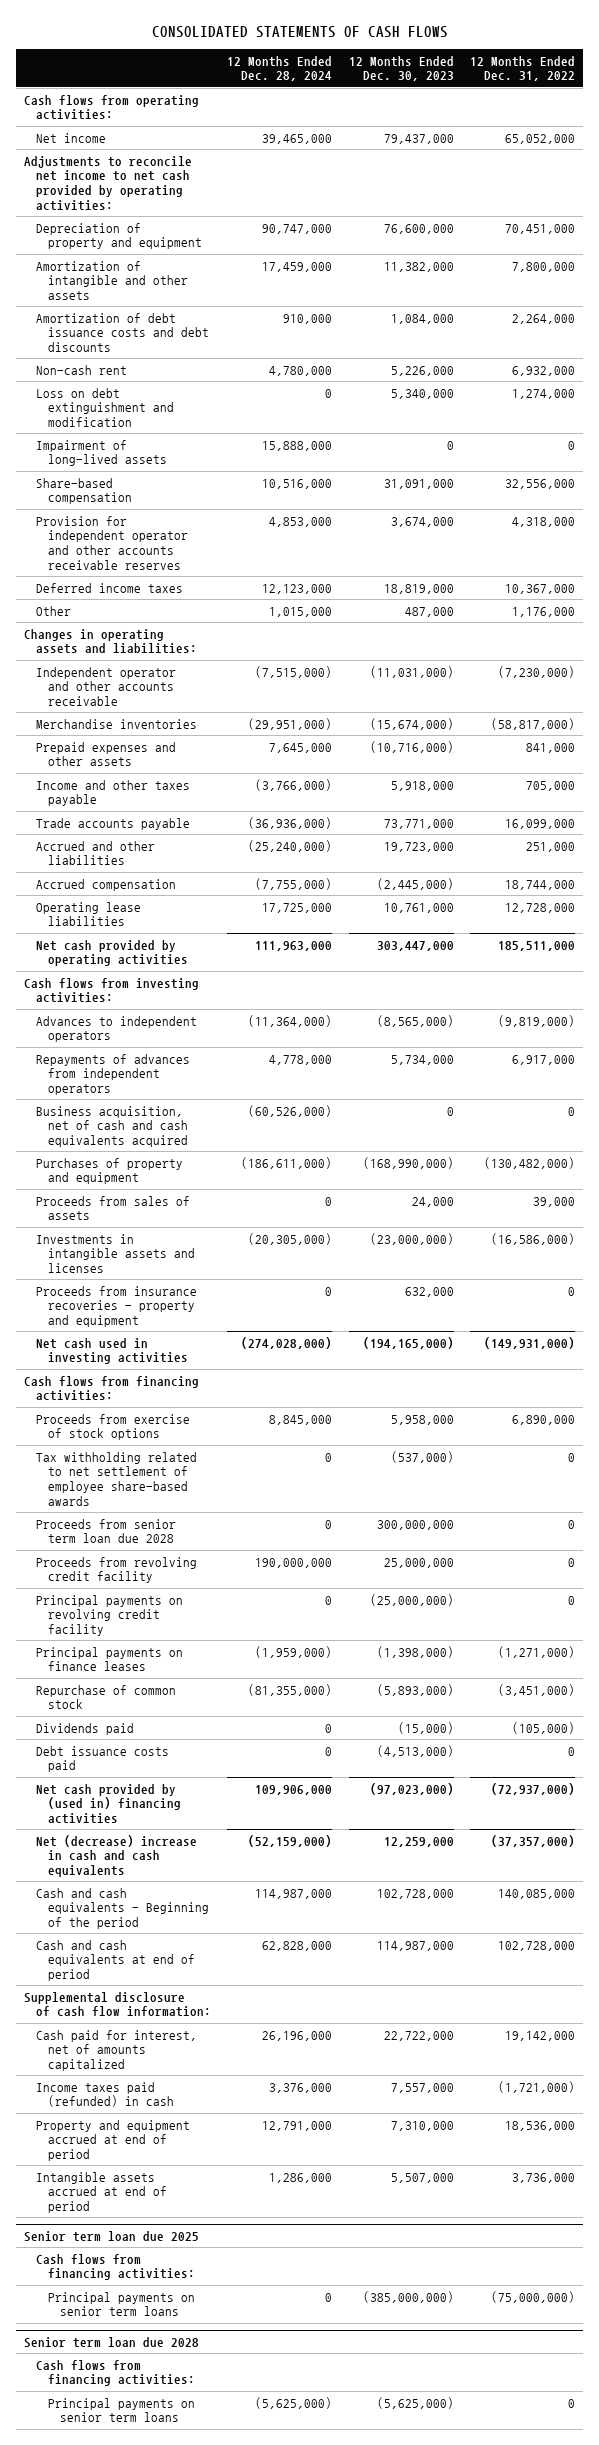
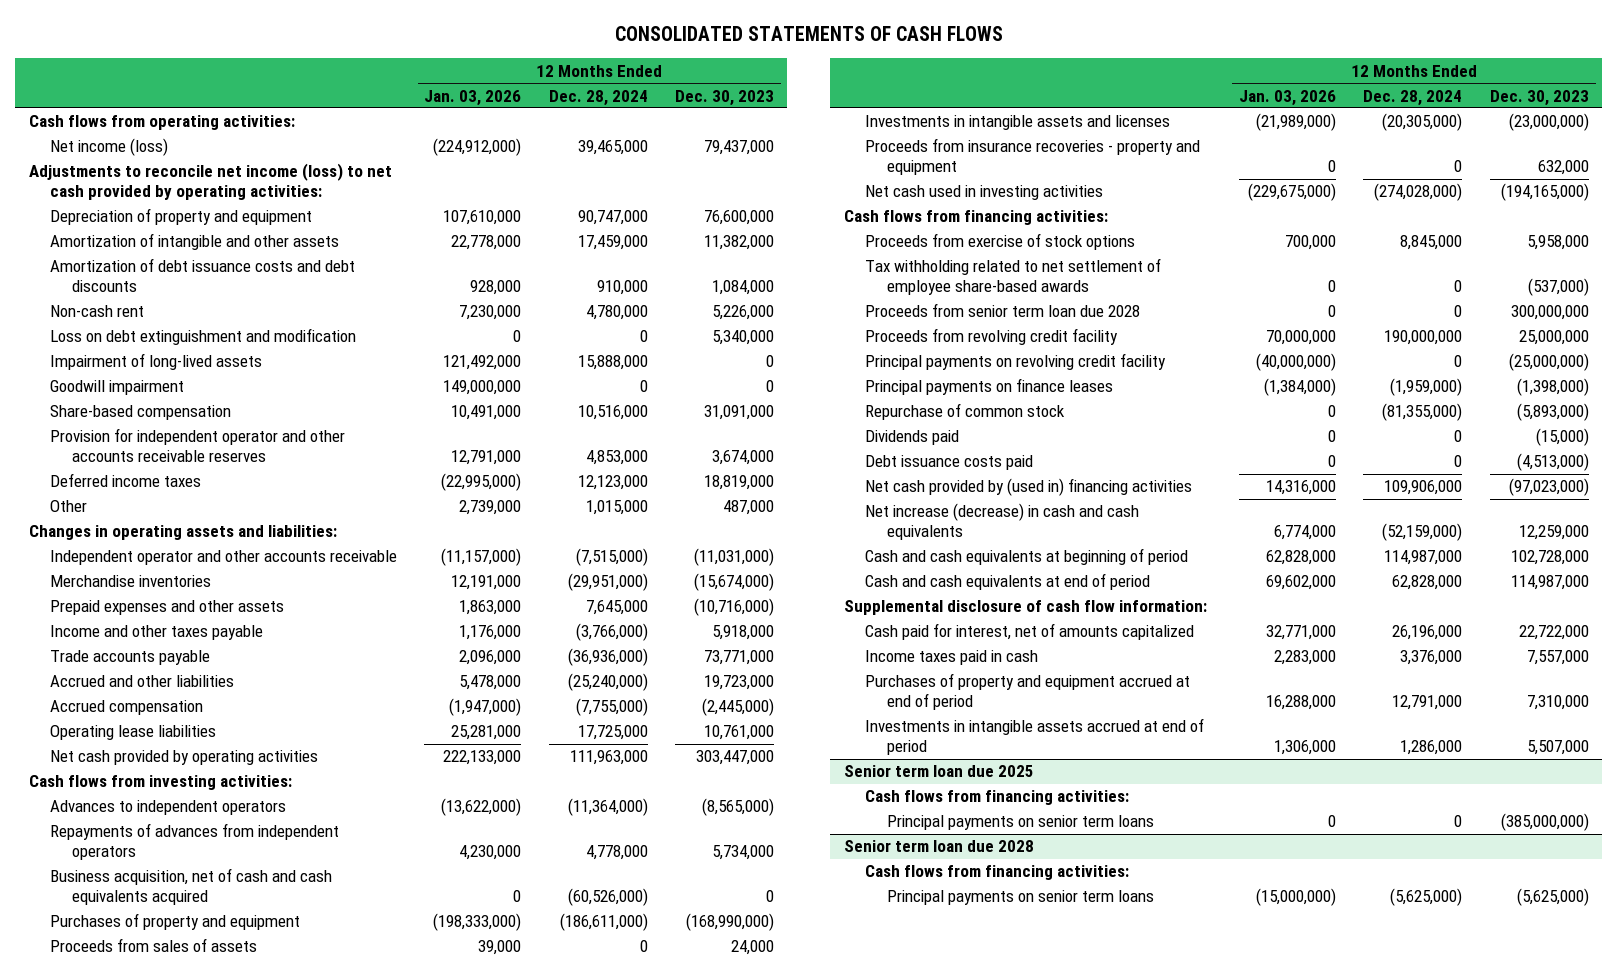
[470,55,576,82] 12 Months Ended Dec. 31, 2022 -> none
none -> [424,89,522,106] Jan. 03, 2026
[36,132,107,143] Net income -> [50,138,169,157] Net income (loss)
[24,155,193,212] Adjustments to reconcile net income to net cash provided by operating activities: -> [28,163,392,201] Adjustments to reconcile net income (loss) to net cash provided by operating activities:
none -> [50,380,185,396] Goodwill impairment
[36,1834,198,1878] Net (decrease) increase in cash and cash equivalents -> [865,503,1140,541] Net increase (decrease) in cash and cash equivalents
[36,1887,210,1930] Cash and cash equivalents - Beginning of the period -> [865,548,1189,566] Cash and cash equivalents at beginning of period
[36,2081,175,2108] Income taxes paid (refunded) in cash -> [865,650,1039,666] Income taxes paid in cash
[36,2119,191,2162] Property and equipment accrued at end of period -> [865,673,1191,711] Purchases of property and equipment accrued at end of period
[36,2171,168,2214] Intangible assets accrued at end of period -> [865,718,1205,756] Investments in intangible assets accrued at end of period

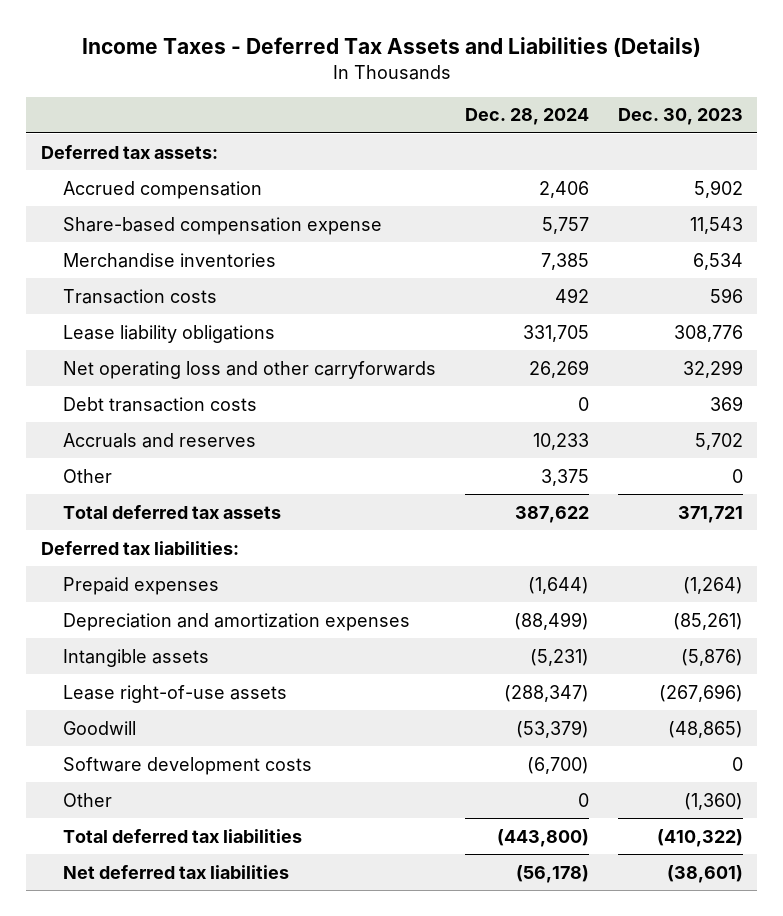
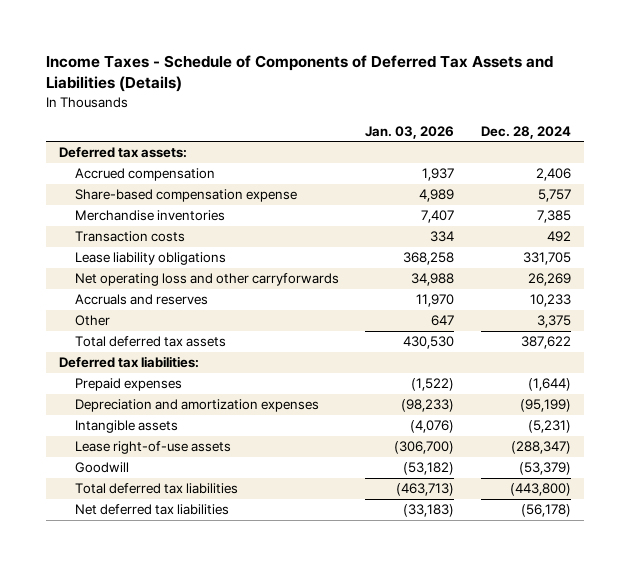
[81,37,701,58] Income Taxes - Deferred Tax Assets and Liabilities (Details) -> [45,54,553,93] Income Taxes - Schedule of Components of Deferred Tax Assets and Liabilities (Details)
[617,108,743,126] Dec. 30, 2023 -> none
none -> [365,125,455,139] Jan. 03, 2026
[62,396,257,412] Debt transaction costs -> none
[513,611,589,630] (88,499) -> [519,399,571,413] (95,199)
[62,756,312,775] Software development costs -> none
[62,792,112,807] Other -> none

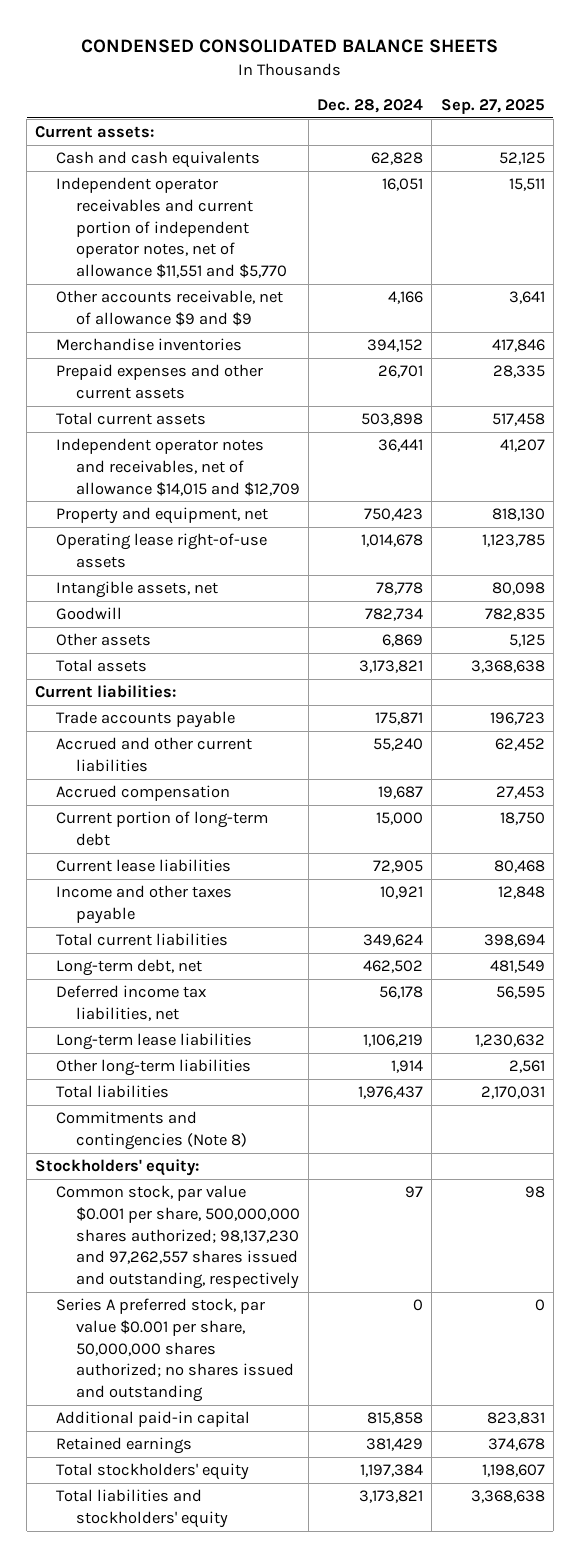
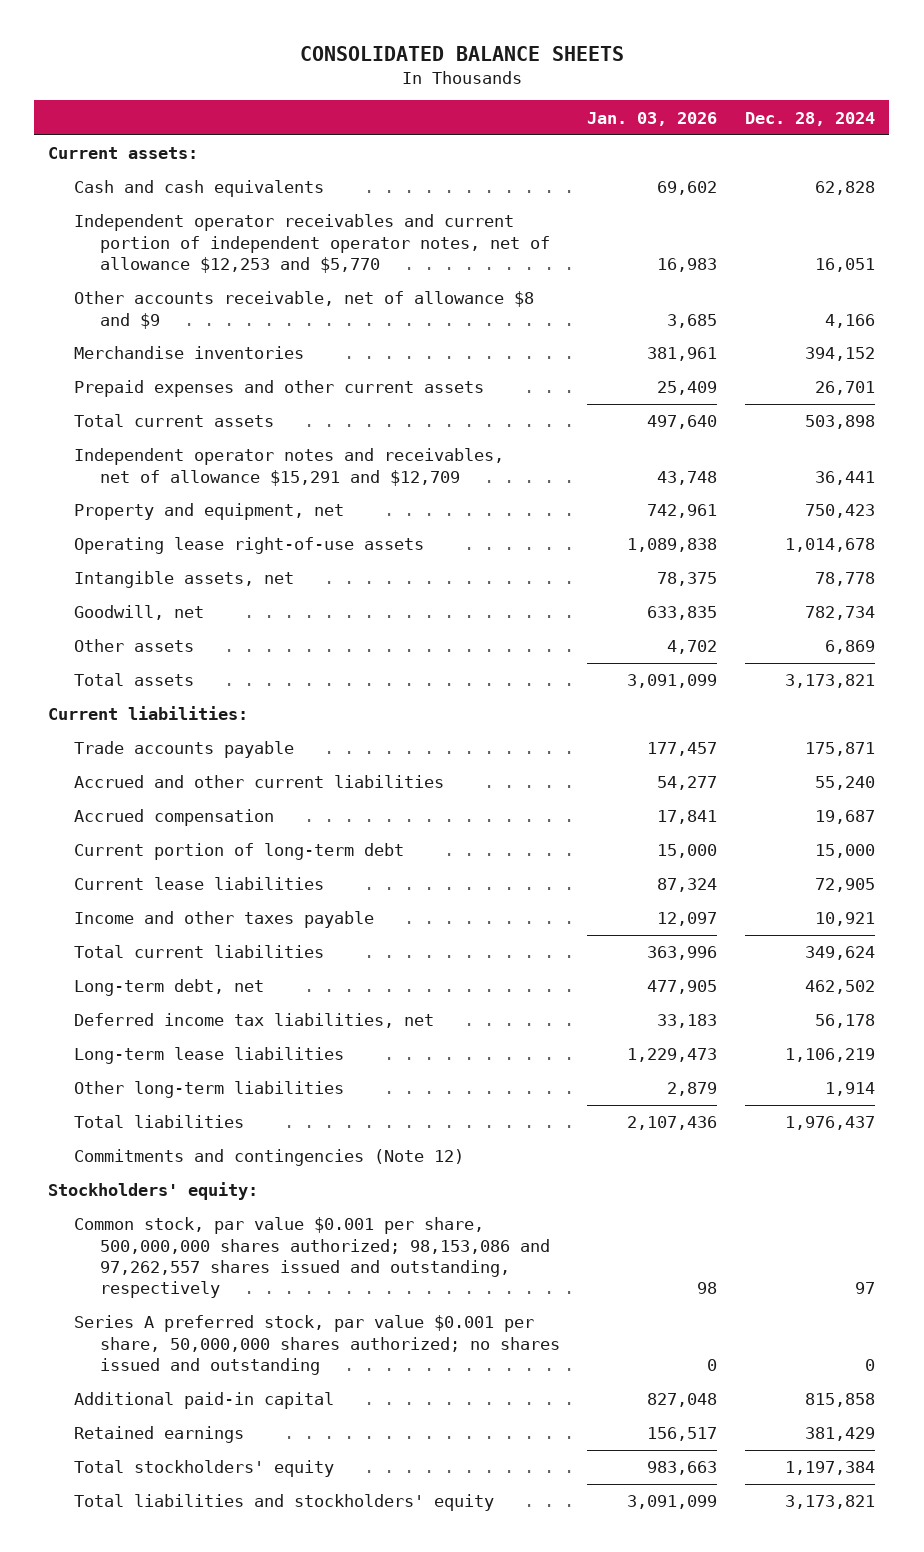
[80,39,498,54] CONDENSED CONSOLIDATED BALANCE SHEETS -> [299,45,624,61] CONSOLIDATED BALANCE SHEETS
[440,98,545,114] Sep. 27, 2025 -> none
none -> [587,111,718,126] Jan. 03, 2026
[55,177,288,278] Independent operator receivables and current portion of independent operator notes, net of allowance $11,551 and $5,770 -> [73,214,550,273] Independent operator receivables and current portion of independent operator notes, net of allowance $12,253 and $5,770
[55,290,283,326] Other accounts receivable, net of allowance $9 and $9 -> [73,291,534,329] Other accounts receivable, net of allowance $8 and $9
[55,438,301,496] Independent operator notes and receivables, net of allowance $14,015 and $12,709 -> [73,448,504,486] Independent operator notes and receivables, net of allowance $15,291 and $12,709
[55,607,122,621] Goodwill -> [73,605,204,621] Goodwill, net
[55,1111,248,1150] Commitments and contingencies (Note 8) -> [73,1149,464,1167] Commitments and contingencies (Note 12)
[55,1185,301,1289] Common stock, par value $0.001 per share, 500,000,000 shares authorized; 98,137,230 and 97,262,557 shares issued and outstanding, respectively -> [73,1217,550,1299] Common stock, par value $0.001 per share, 500,000,000 shares authorized; 98,153,086 and 97,262,557 shares issued and outstanding, respectively

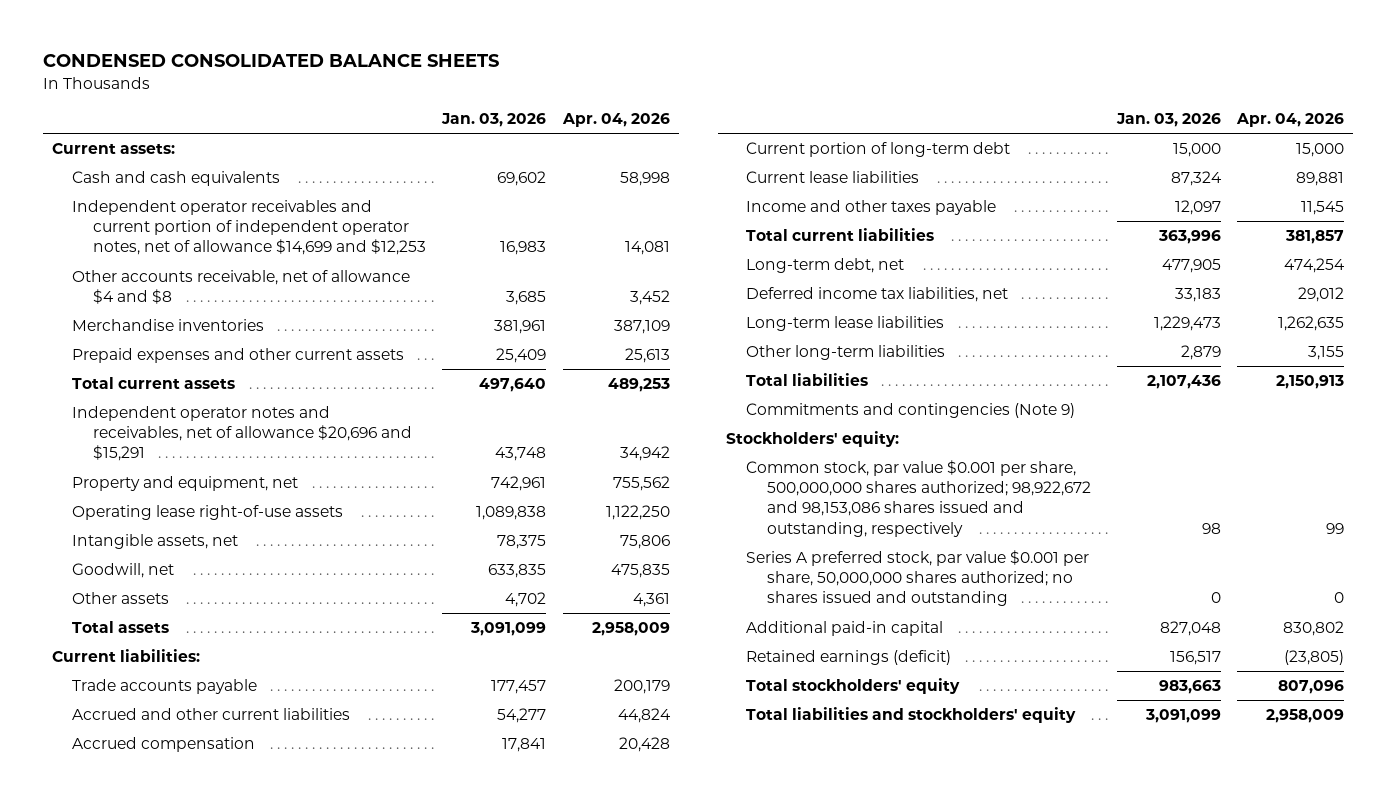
[299,45,624,61] CONSOLIDATED BALANCE SHEETS -> [43,54,500,68] CONDENSED CONSOLIDATED BALANCE SHEETS
[745,111,876,126] Dec. 28, 2024 -> none
none -> [562,113,671,128] Apr. 04, 2026
[73,214,550,273] Independent operator receivables and current portion of independent operator notes, net of allowance $12,253 and $5,770 -> [72,200,426,256] Independent operator receivables and current portion of independent operator notes, net of allowance $14,699 and $12,253
[73,291,534,329] Other accounts receivable, net of allowance $8 and $9 -> [72,270,411,305] Other accounts receivable, net of allowance $4 and $8
[73,448,504,486] Independent operator notes and receivables, net of allowance $15,291 and $12,709 -> [72,406,412,462] Independent operator notes and receivables, net of allowance $20,696 and $15,291
[73,1149,464,1167] Commitments and contingencies (Note 12) -> [746,403,1076,419] Commitments and contingencies (Note 9)
[73,1217,550,1299] Common stock, par value $0.001 per share, 500,000,000 shares authorized; 98,153,086 and 97,262,557 shares issued and outstanding, respectively -> [746,460,1091,537] Common stock, par value $0.001 per share, 500,000,000 shares authorized; 98,922,672 and 98,153,086 shares issued and outstanding, respectively
[73,1426,244,1444] Retained earnings -> [746,650,952,666] Retained earnings (deficit)

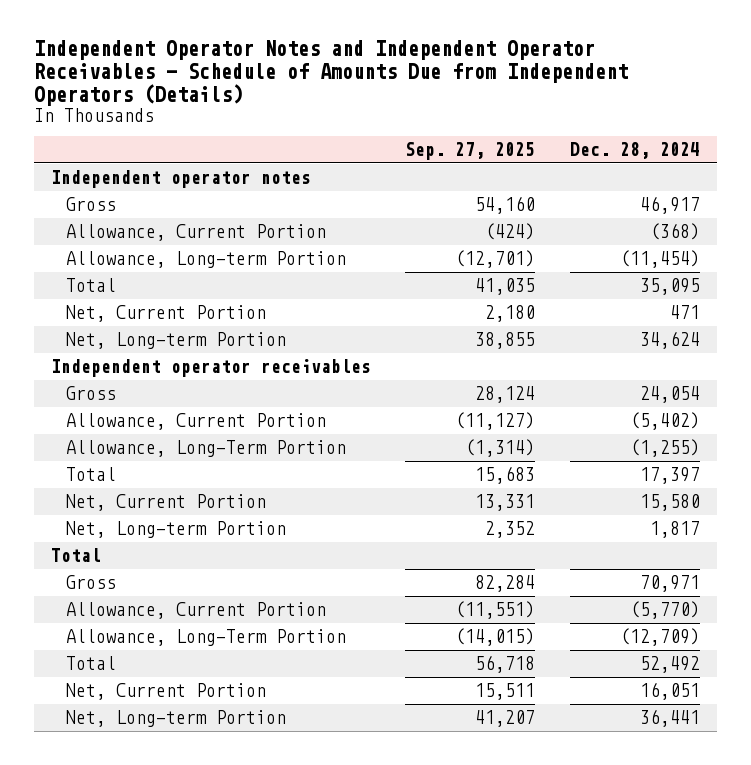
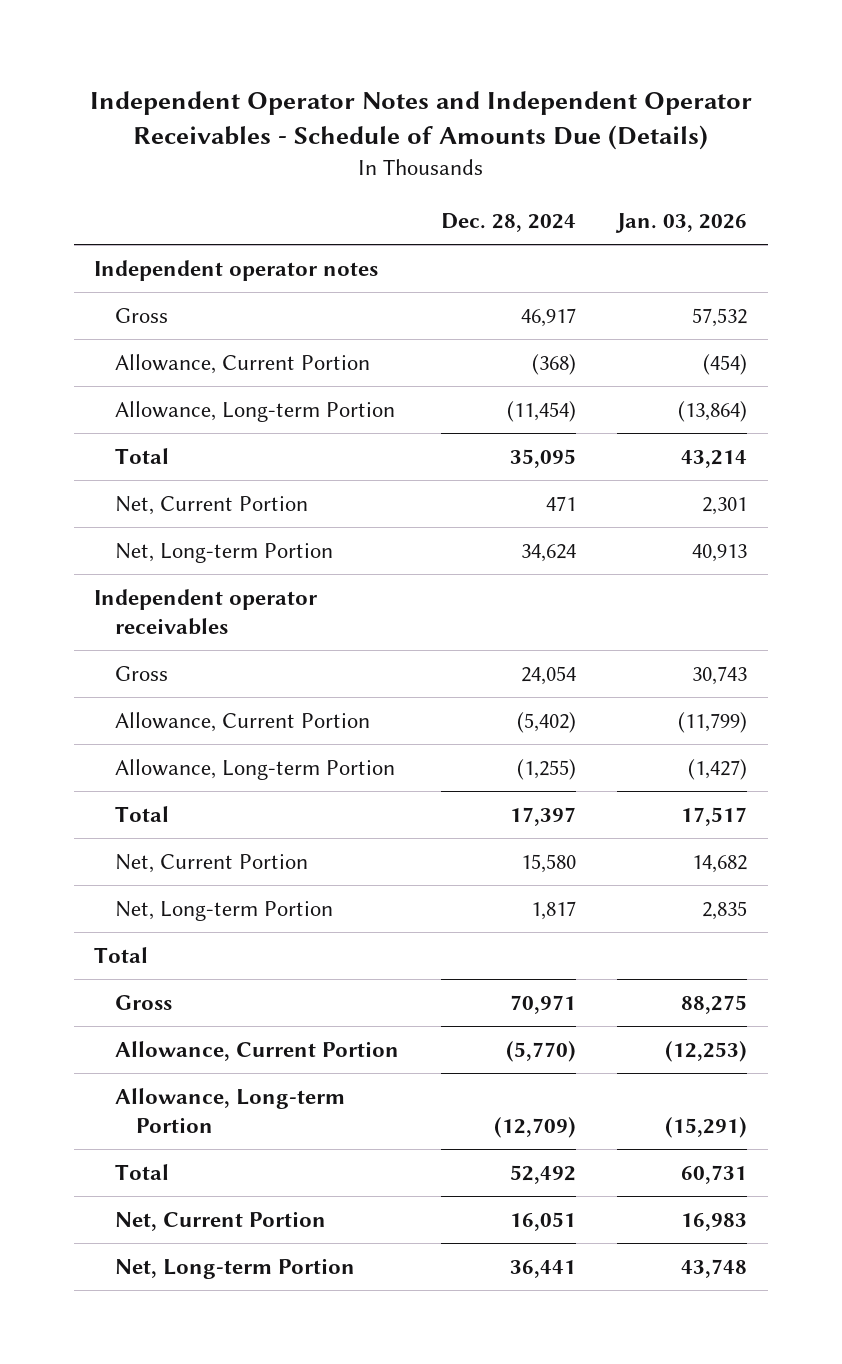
[33,40,628,106] Independent Operator Notes and Independent Operator Receivables - Schedule of Amounts Due from Independent Operators (Details) -> [89,90,752,151] Independent Operator Notes and Independent Operator Receivables - Schedule of Amounts Due (Details)
[405,142,536,161] Sep. 27, 2025 -> none
none -> [615,213,748,234] Jan. 03, 2026
[66,440,347,458] Allowance, Long-Term Portion -> [115,758,396,780] Allowance, Long-term Portion
[66,629,347,647] Allowance, Long-Term Portion -> [115,1087,346,1134] Allowance, Long-term Portion

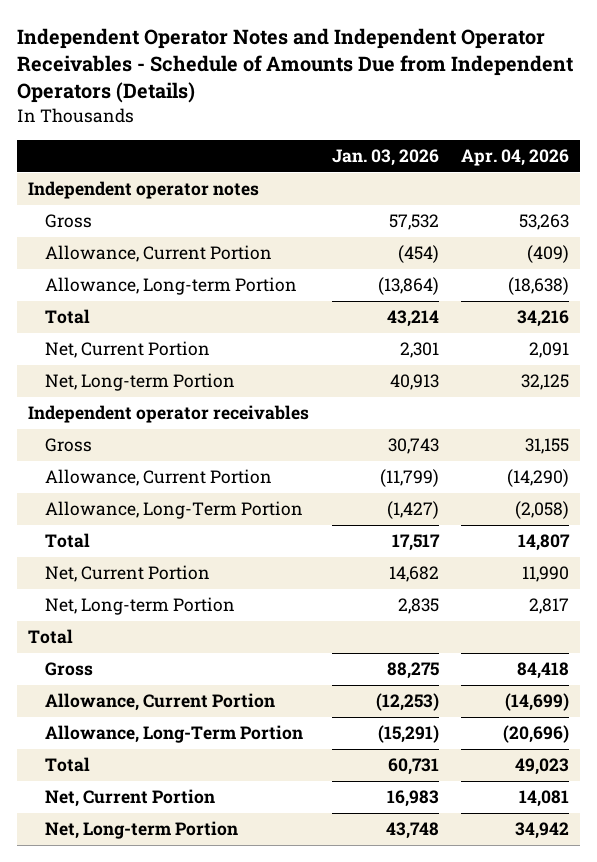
[89,90,752,151] Independent Operator Notes and Independent Operator Receivables - Schedule of Amounts Due (Details) -> [16,28,573,104] Independent Operator Notes and Independent Operator Receivables - Schedule of Amounts Due from Independent Operators (Details)
[440,213,576,233] Dec. 28, 2024 -> none
none -> [461,148,570,166] Apr. 04, 2026
[115,758,396,780] Allowance, Long-term Portion -> [44,501,303,520] Allowance, Long-Term Portion
[115,1087,346,1134] Allowance, Long-term Portion -> [44,725,303,744] Allowance, Long-Term Portion

